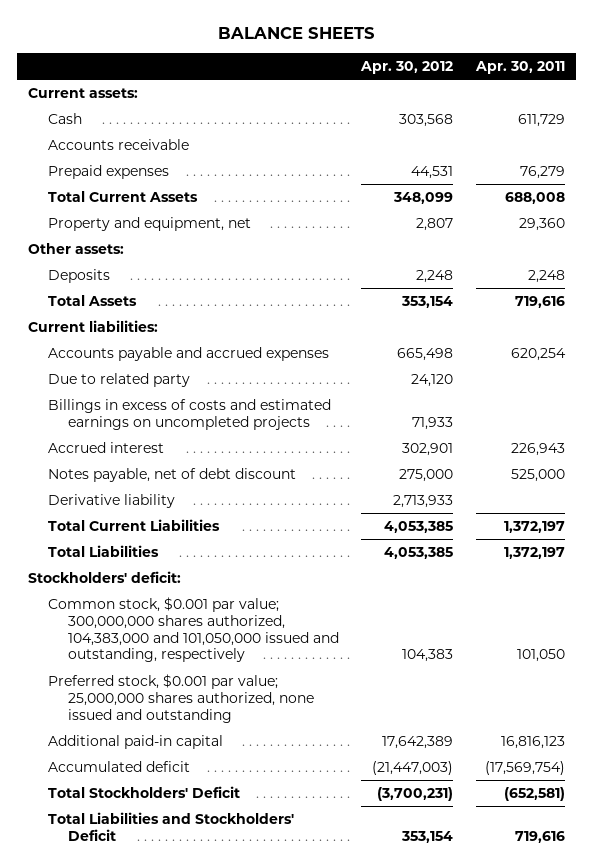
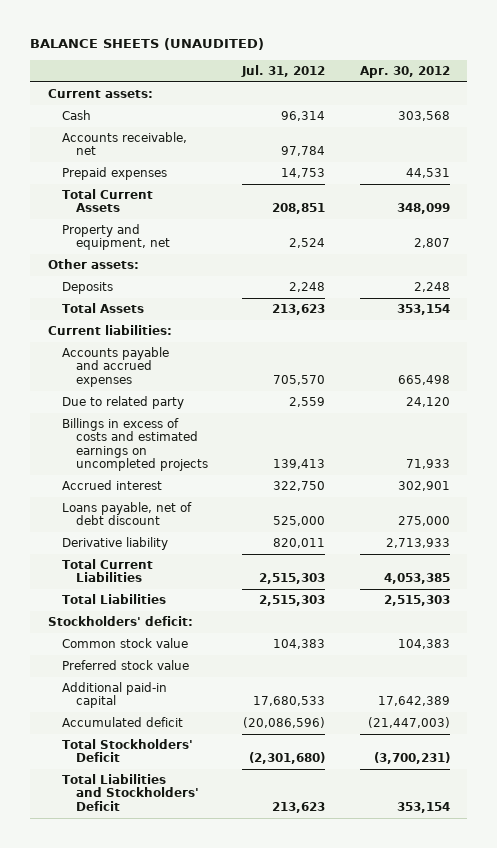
[217,26,375,39] BALANCE SHEETS -> [30,38,265,51] BALANCE SHEETS (UNAUDITED)
[475,61,566,75] Apr. 30, 2011 -> none
none -> [241,64,326,77] Jul. 31, 2012
[47,139,189,151] Accounts receivable -> [61,132,187,156] Accounts receivable, net
[47,468,296,483] Notes payable, net of debt discount -> [61,502,192,526] Loans payable, net of debt discount
[384,547,454,560] 4,053,385 -> [383,595,450,607] 2,515,303
[47,597,339,663] Common stock, $0.001 par value; 300,000,000 shares authorized, 104,383,000 and 101,050,000 issued and outstanding, respectively -> [61,638,188,649] Common stock value
[47,674,314,723] Preferred stock, $0.001 par value; 25,000,000 shares authorized, none issued and outstanding -> [61,660,189,671] Preferred stock value

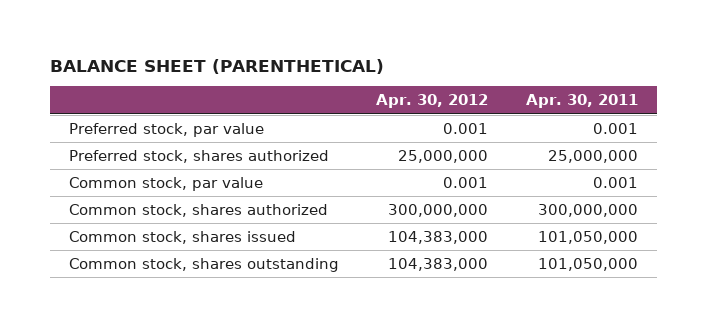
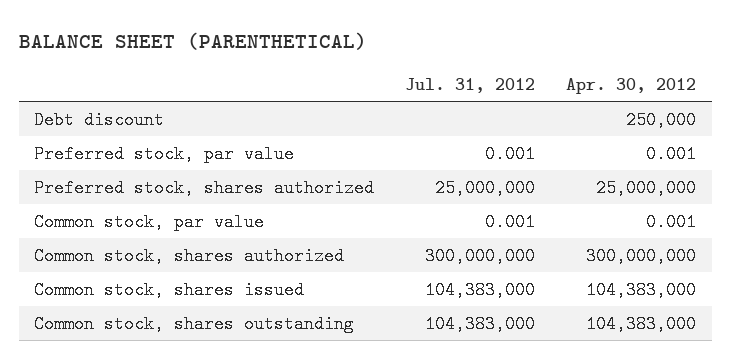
[525,94,638,109] Apr. 30, 2011 -> none
none -> [405,77,536,93] Jul. 31, 2012
none -> [34,110,165,129] Debt discount

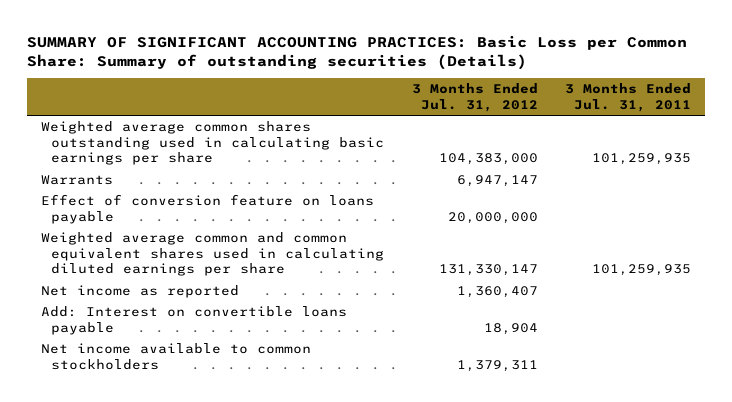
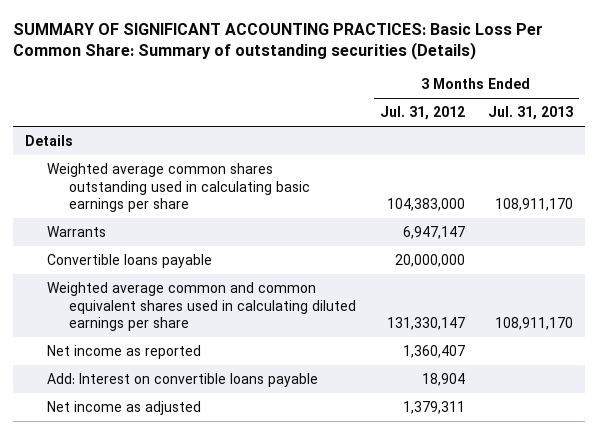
[27,34,688,70] SUMMARY OF SIGNIFICANT ACCOUNTING PRACTICES: Basic Loss per Common Share: Summary of outstanding securities (Details) -> [12,22,543,61] SUMMARY OF SIGNIFICANT ACCOUNTING PRACTICES: Basic Loss Per Common Share: Summary of outstanding securities (Details)
[565,83,692,112] 3 Months Ended Jul. 31, 2011 -> none
none -> [488,106,574,121] Jul. 31, 2013
none -> [24,134,73,146] Details
[41,194,375,224] Effect of conversion feature on loans payable -> [46,253,212,268] Convertible loans payable
[41,343,312,370] Net income available to common stockholders -> [46,400,201,415] Net income as adjusted

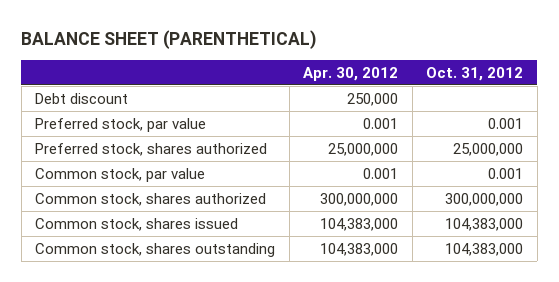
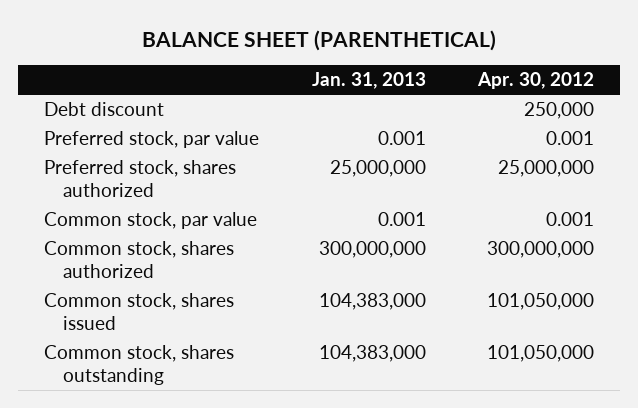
[426,66,524,81] Oct. 31, 2012 -> none
none -> [311,72,426,90] Jan. 31, 2013
[320,217,399,231] 104,383,000 -> [486,293,594,311] 101,050,000
[320,242,399,256] 104,383,000 -> [486,345,594,363] 101,050,000

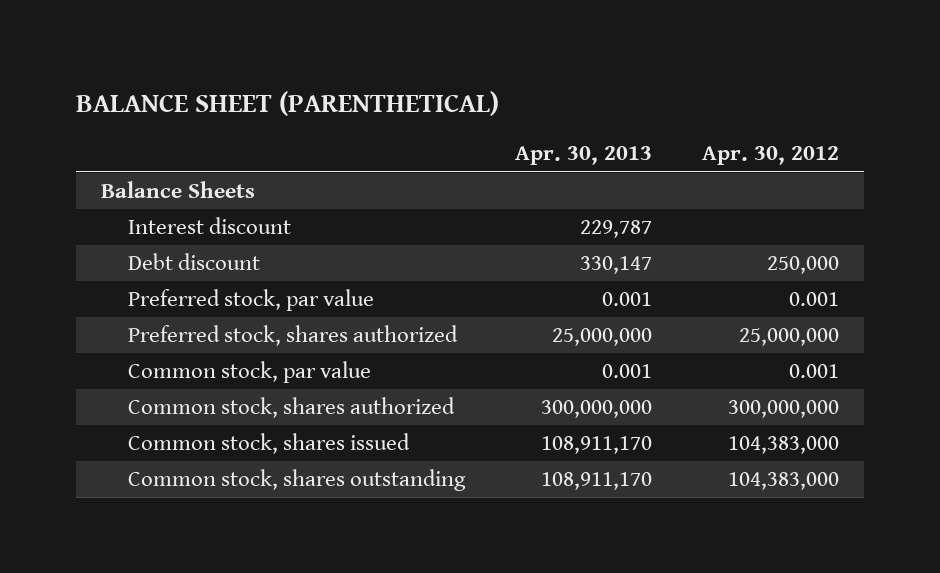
[311,72,426,90] Jan. 31, 2013 -> none
none -> [515,146,653,166] Apr. 30, 2013
none -> [101,181,256,199] Balance Sheets
none -> [128,217,292,235] Interest discount
[486,293,594,311] 101,050,000 -> [728,436,840,455] 104,383,000
[486,345,594,363] 101,050,000 -> [728,472,840,491] 104,383,000

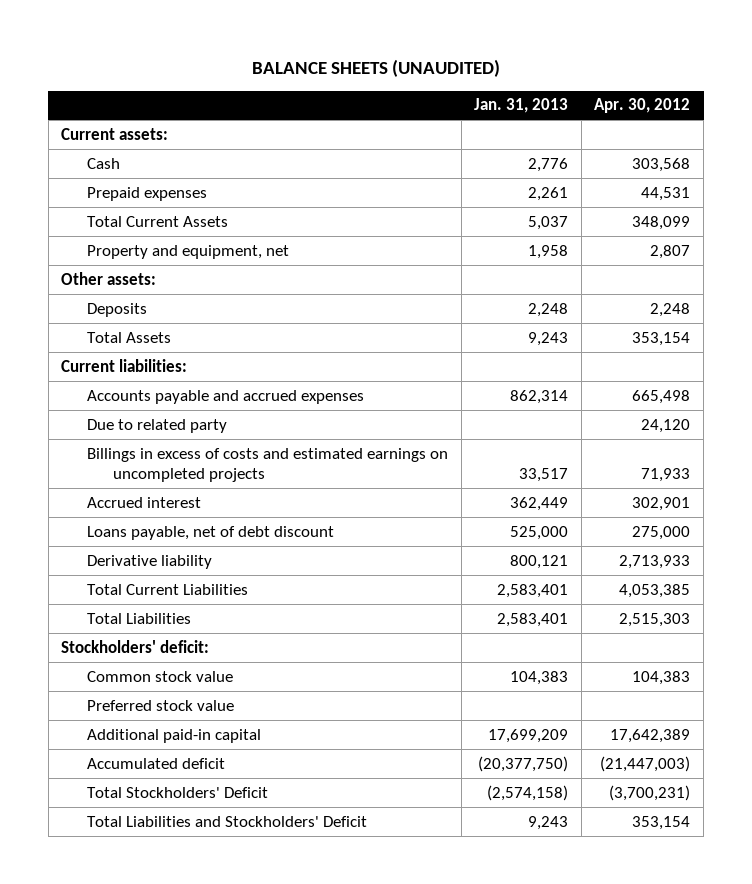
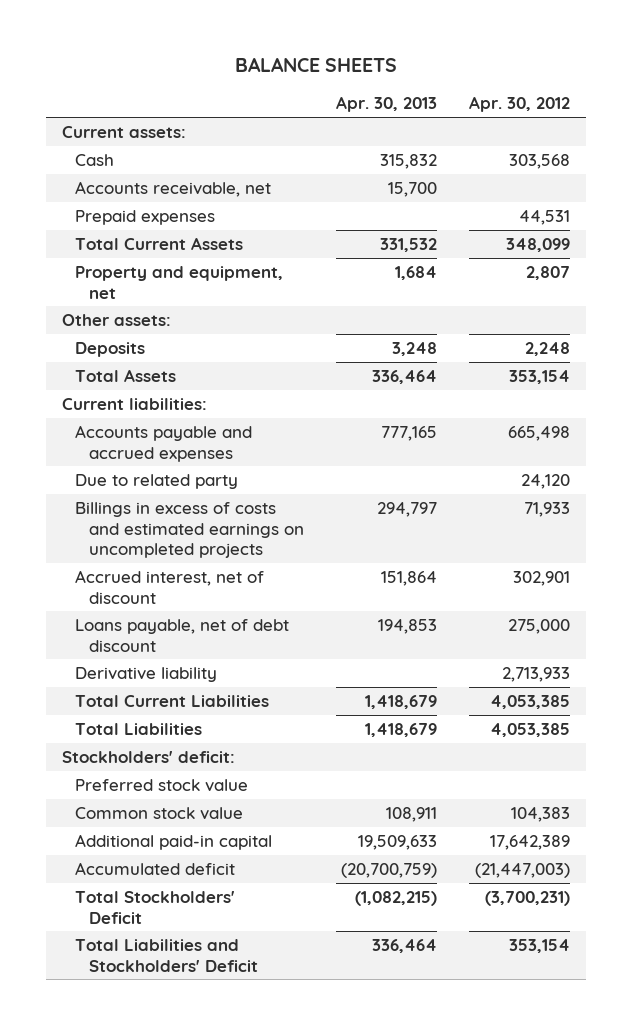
[251,59,500,78] BALANCE SHEETS (UNAUDITED) -> [235,57,398,73] BALANCE SHEETS
[474,98,569,114] Jan. 31, 2013 -> none
none -> [336,96,438,113] Apr. 30, 2013
none -> [75,180,272,197] Accounts receivable, net
[87,496,202,508] Accrued interest -> [75,569,265,604] Accrued interest, net of discount
[619,612,691,627] 2,515,303 -> [490,722,571,737] 4,053,385
[87,670,234,682] Common stock value -> [75,806,244,820] Common stock value

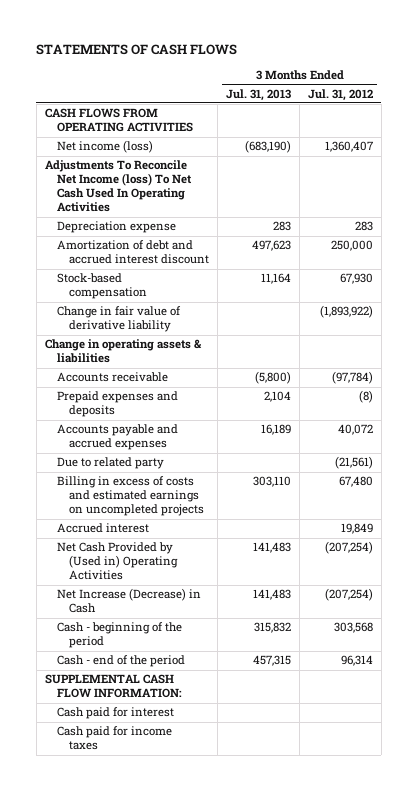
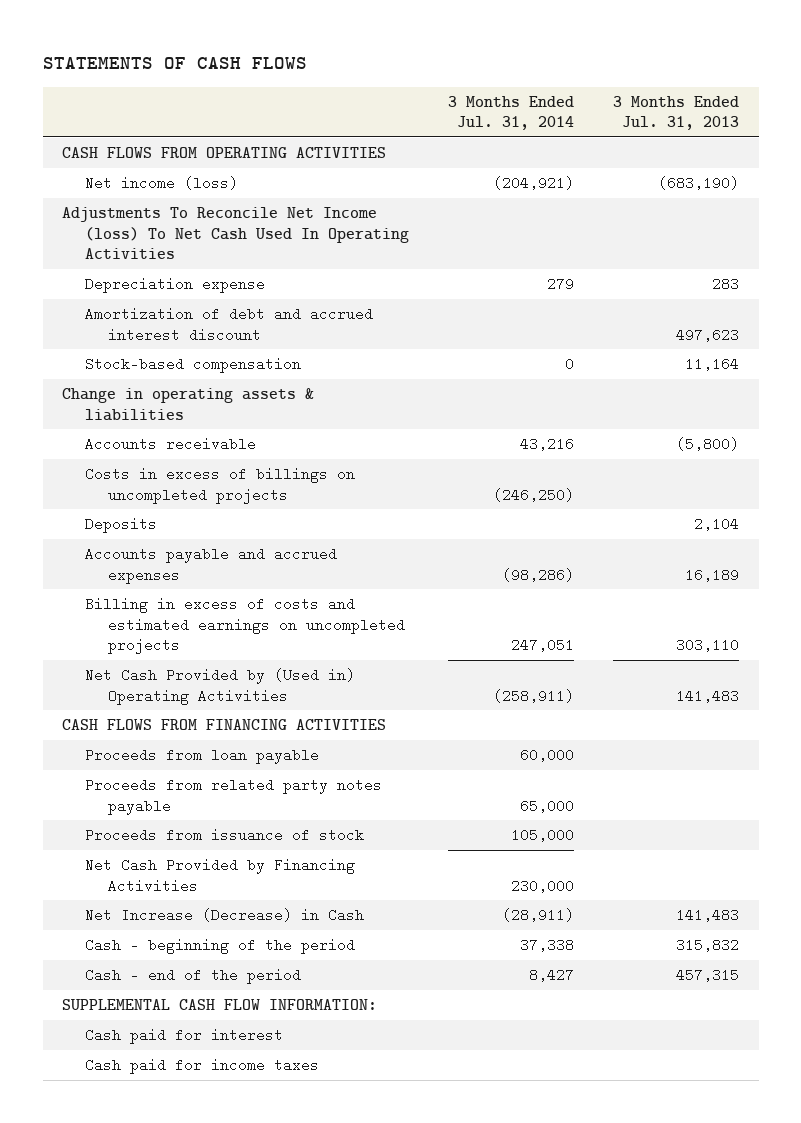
[307,88,373,101] Jul. 31, 2012 -> none
none -> [448,95,575,131] 3 Months Ended Jul. 31, 2014
[56,306,181,333] Change in fair value of derivative liability -> none
none -> [84,467,355,504] Costs in excess of billings on uncompleted projects
[56,391,178,418] Prepaid expenses and deposits -> [84,517,157,534] Deposits
[56,457,164,470] Due to related party -> none
[56,523,149,534] Accrued interest -> none
none -> [62,719,387,731] CASH FLOWS FROM FINANCING ACTIVITIES
none -> [84,748,319,765] Proceeds from loan payable
none -> [84,778,382,815] Proceeds from related party notes payable
none -> [84,828,364,843] Proceeds from issuance of stock
none -> [84,858,355,893] Net Cash Provided by Financing Activities

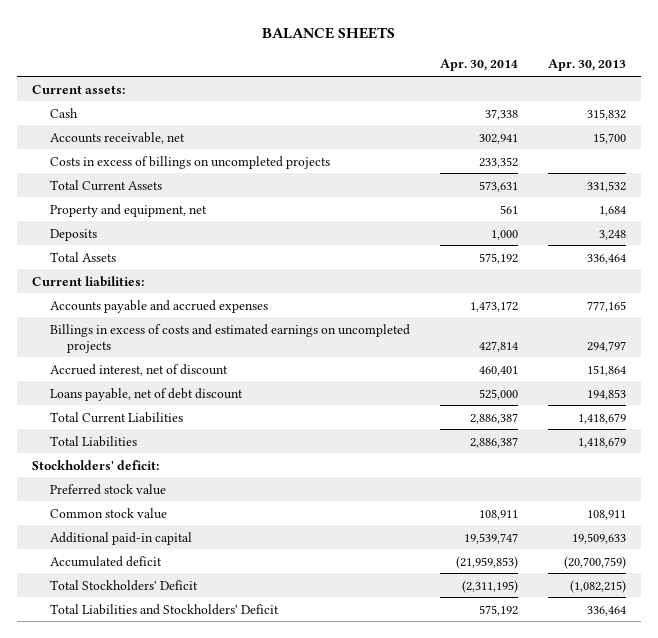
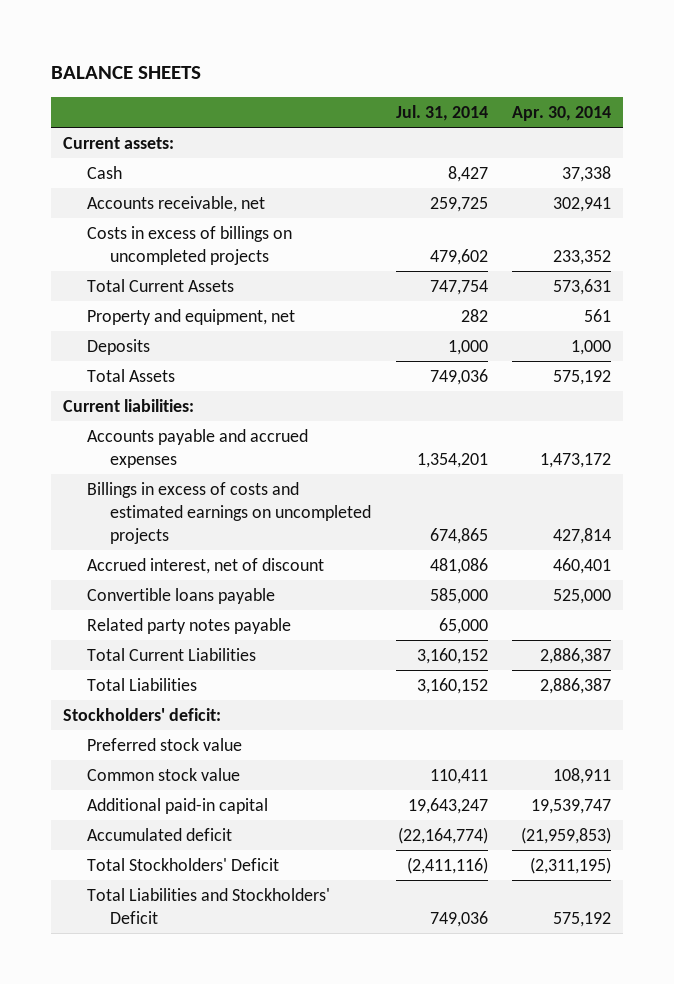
[548,59,627,72] Apr. 30, 2013 -> none
none -> [395,105,488,122] Jul. 31, 2014
[49,387,243,401] Loans payable, net of debt discount -> [86,587,275,604] Convertible loans payable
none -> [86,617,291,634] Related party notes payable

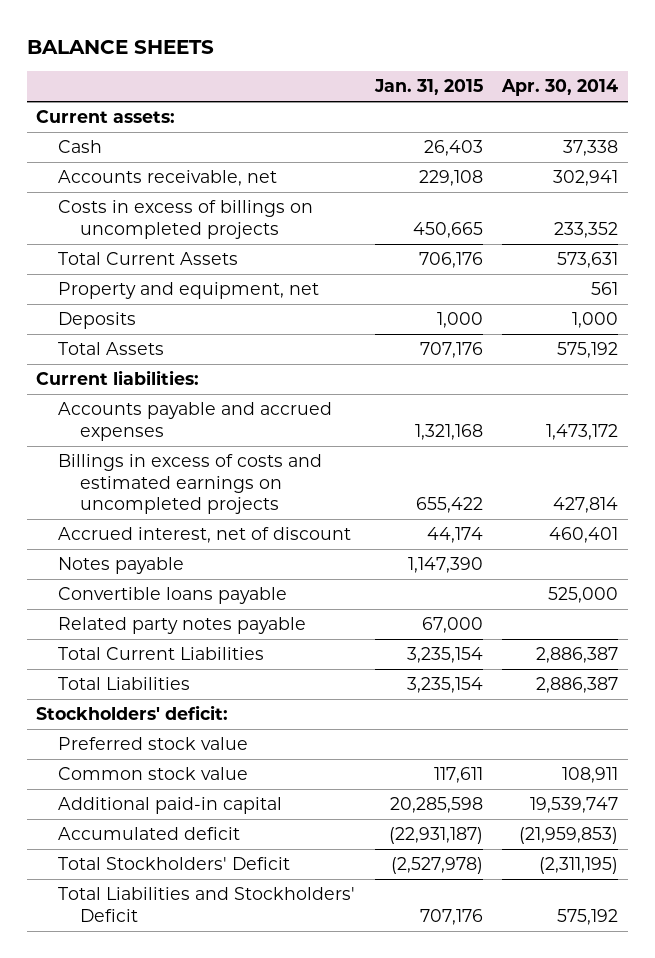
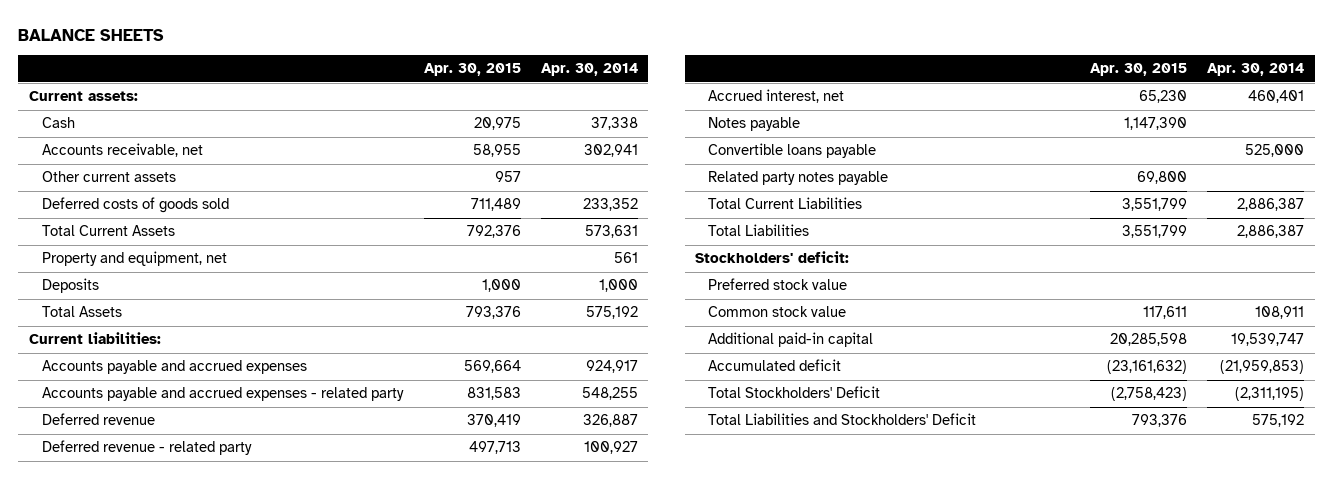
[373,79,483,96] Jan. 31, 2015 -> none
none -> [423,63,521,77] Apr. 30, 2015
none -> [41,171,176,183] Other current assets
[57,200,313,239] Costs in excess of billings on uncompleted projects -> [41,197,229,214] Deferred costs of goods sold
[57,454,322,515] Billings in excess of costs and estimated earnings on uncompleted projects -> none
[546,423,619,440] 1,473,172 -> [586,360,639,374] 924,917
none -> [41,387,404,402] Accounts payable and accrued expenses - related party
none -> [41,413,155,426] Deferred revenue
none -> [41,440,252,456] Deferred revenue - related party
[57,527,351,544] Accrued interest, net of discount -> [708,89,845,104] Accrued interest, net

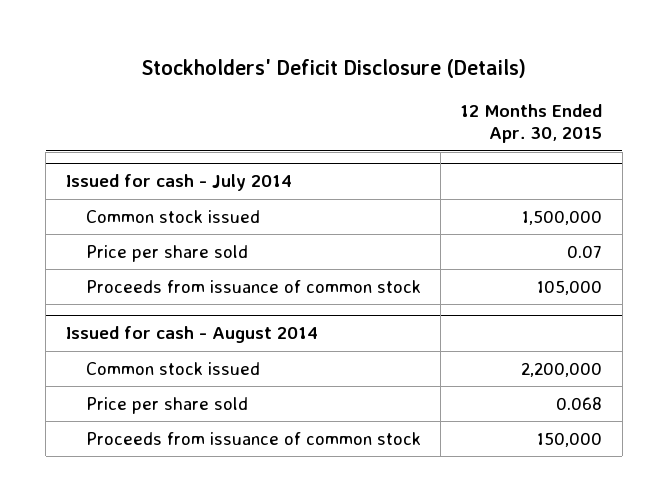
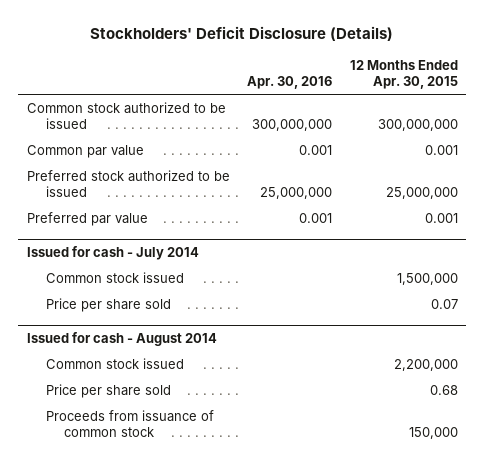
none -> [247,75,333,89] Apr. 30, 2016
none -> [27,101,227,130] Common stock authorized to be issued
none -> [27,144,145,158] Common par value
none -> [27,169,231,198] Preferred stock authorized to be issued
none -> [27,211,149,226] Preferred par value
[85,279,421,293] Proceeds from issuance of common stock -> none
[556,396,603,410] 0.068 -> [429,384,458,395] 0.68

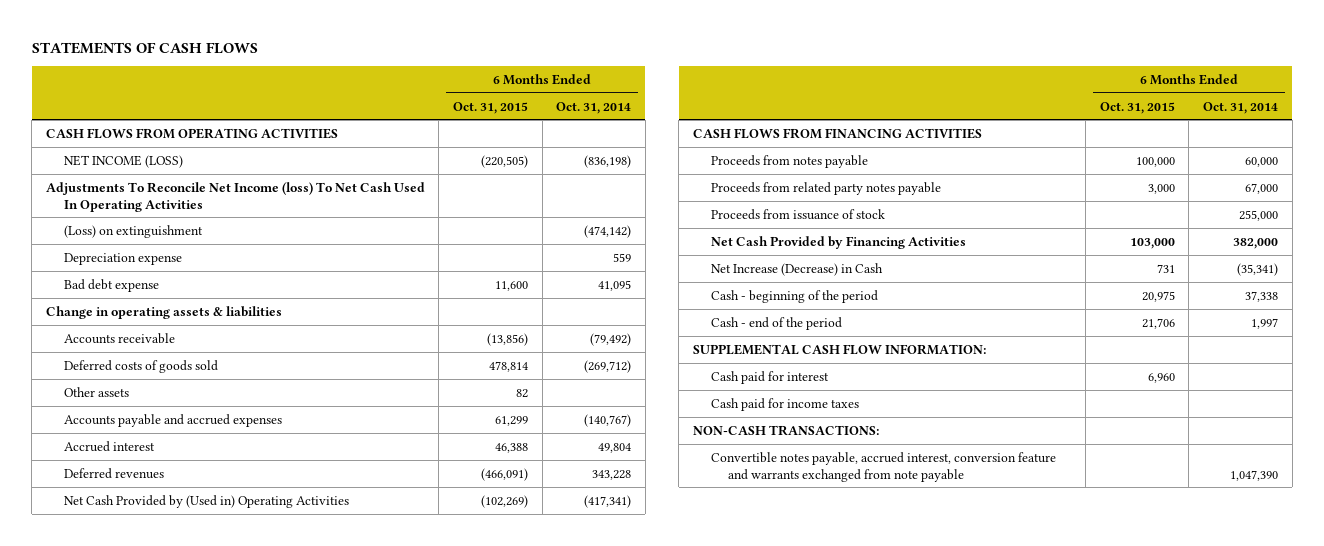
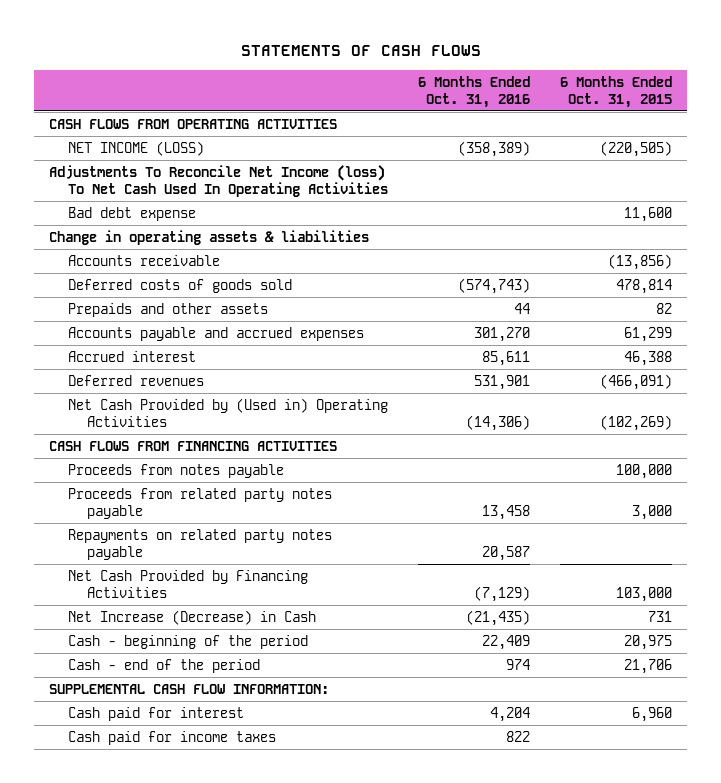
[556,101,632,114] Oct. 31, 2014 -> none
none -> [418,76,531,108] 6 Months Ended Oct. 31, 2016
[63,224,203,238] (Loss) on extinguishment -> none
[63,252,182,265] Depreciation expense -> none
[63,386,129,397] Other assets -> [68,303,269,318] Prepaids and other assets
[710,208,885,220] Proceeds from issuance of stock -> none
none -> [68,529,333,560] Repayments on related party notes payable
[692,424,879,436] NON-CASH TRANSACTIONS: -> none
[710,451,1056,482] Convertible notes payable, accrued interest, conversion feature and warrants exchanged from note payable -> none

